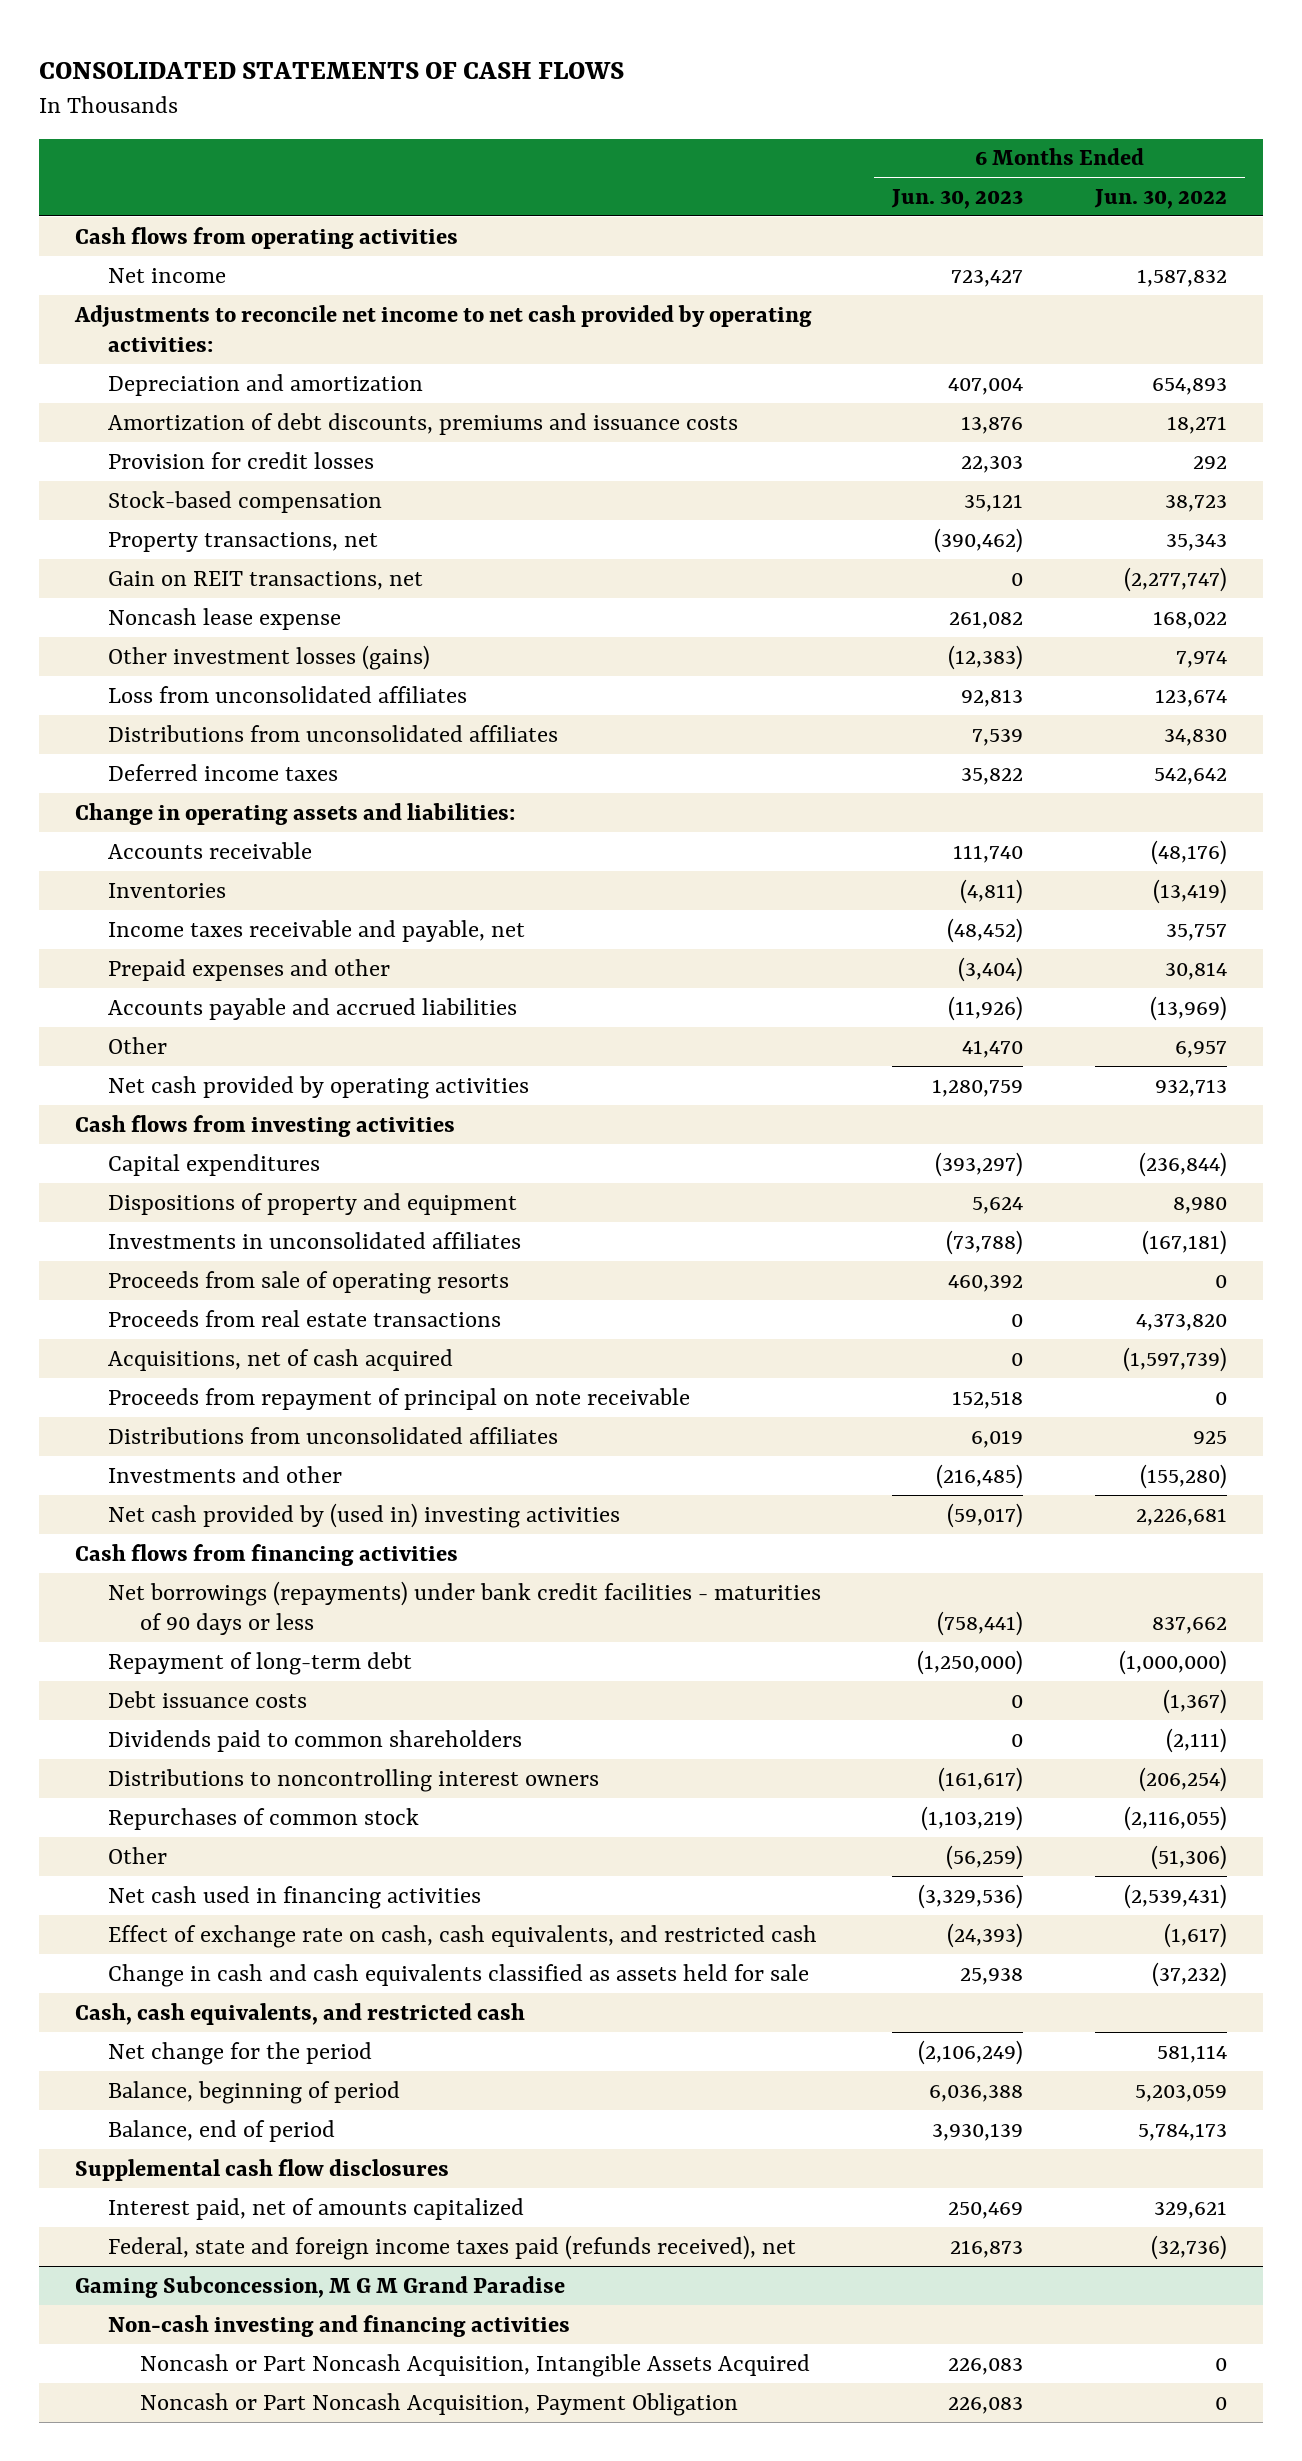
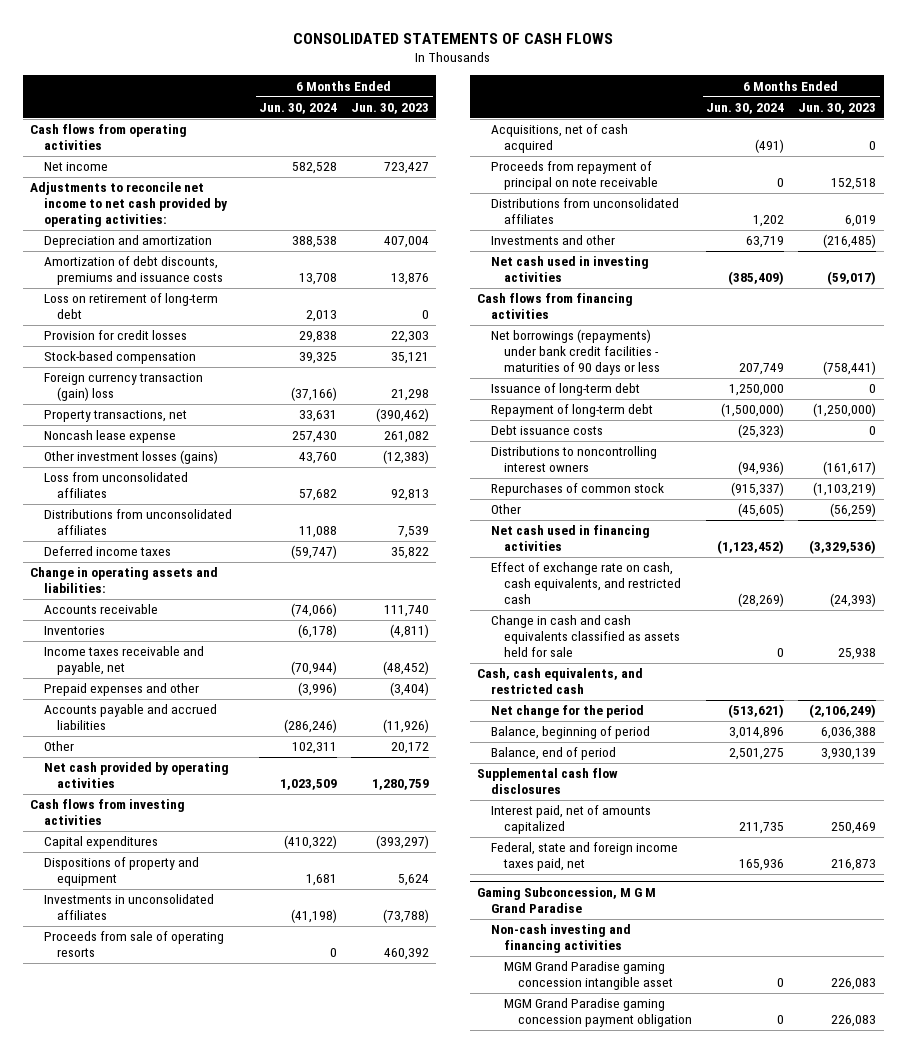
[1094,188,1228,209] Jun. 30, 2022 -> none
none -> [259,102,338,114] Jun. 30, 2024
none -> [43,293,218,320] Loss on retirement of long-term debt
none -> [43,373,203,402] Foreign currency transaction (gain) loss
[107,570,423,590] Gain on REIT transactions, net -> none
[962,1039,1024,1058] 41,470 -> [391,742,430,755] 20,172
[107,1309,501,1327] Proceeds from real estate transactions -> none
[107,1502,620,1528] Net cash provided by (used in) investing activities -> [490,256,649,283] Net cash used in investing activities
none -> [490,383,640,397] Issuance of long-term debt
[107,1729,522,1752] Dividends paid to common shareholders -> none
[107,2234,796,2260] Federal, state and foreign income taxes paid (refunds received), net -> [490,842,678,872] Federal, state and foreign income taxes paid, net
[139,2353,810,2377] Noncash or Part Noncash Acquisition, Intangible Assets Acquired -> [504,961,674,991] MGM Grand Paradise gaming concession intangible asset
[139,2392,738,2416] Noncash or Part Noncash Acquisition, Payment Obligation -> [504,998,693,1028] MGM Grand Paradise gaming concession payment obligation

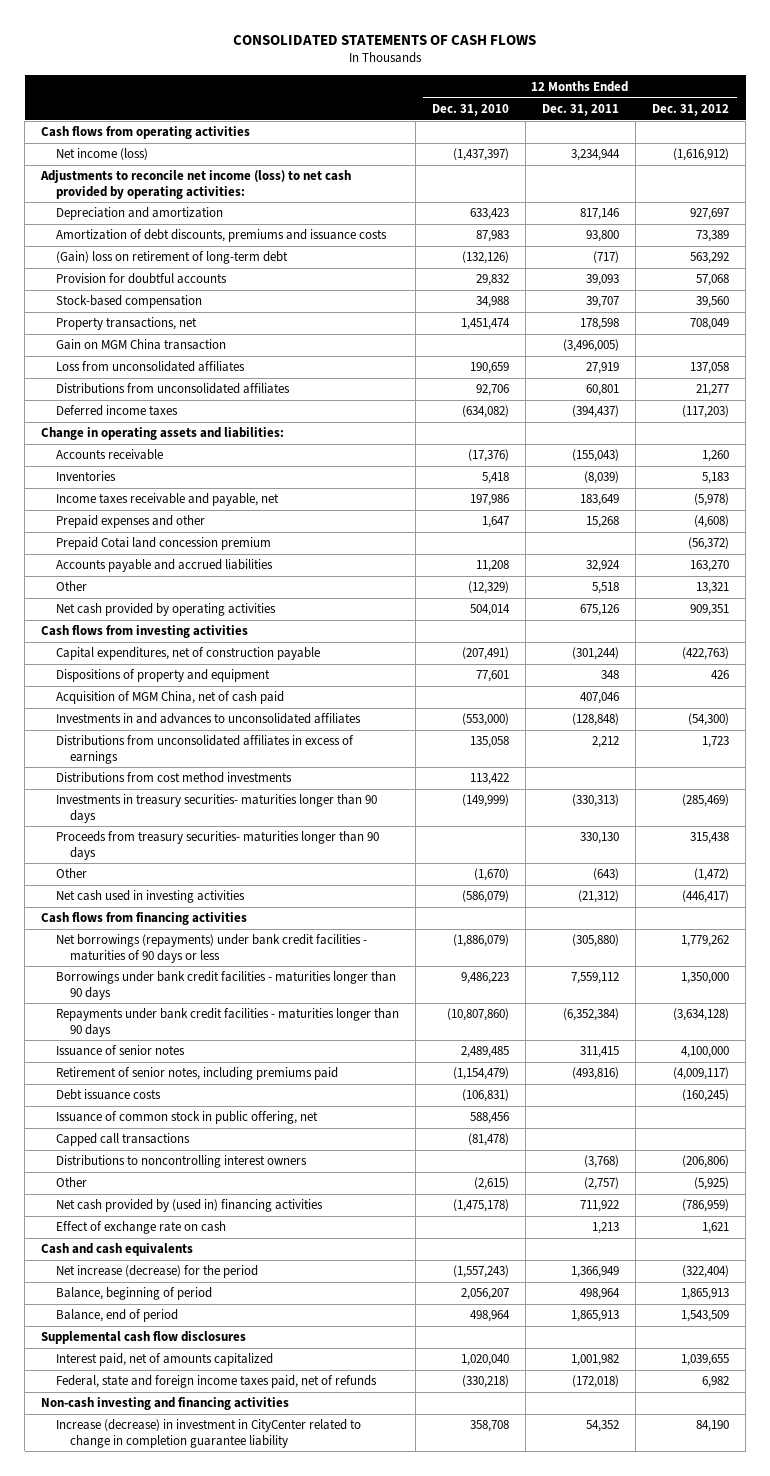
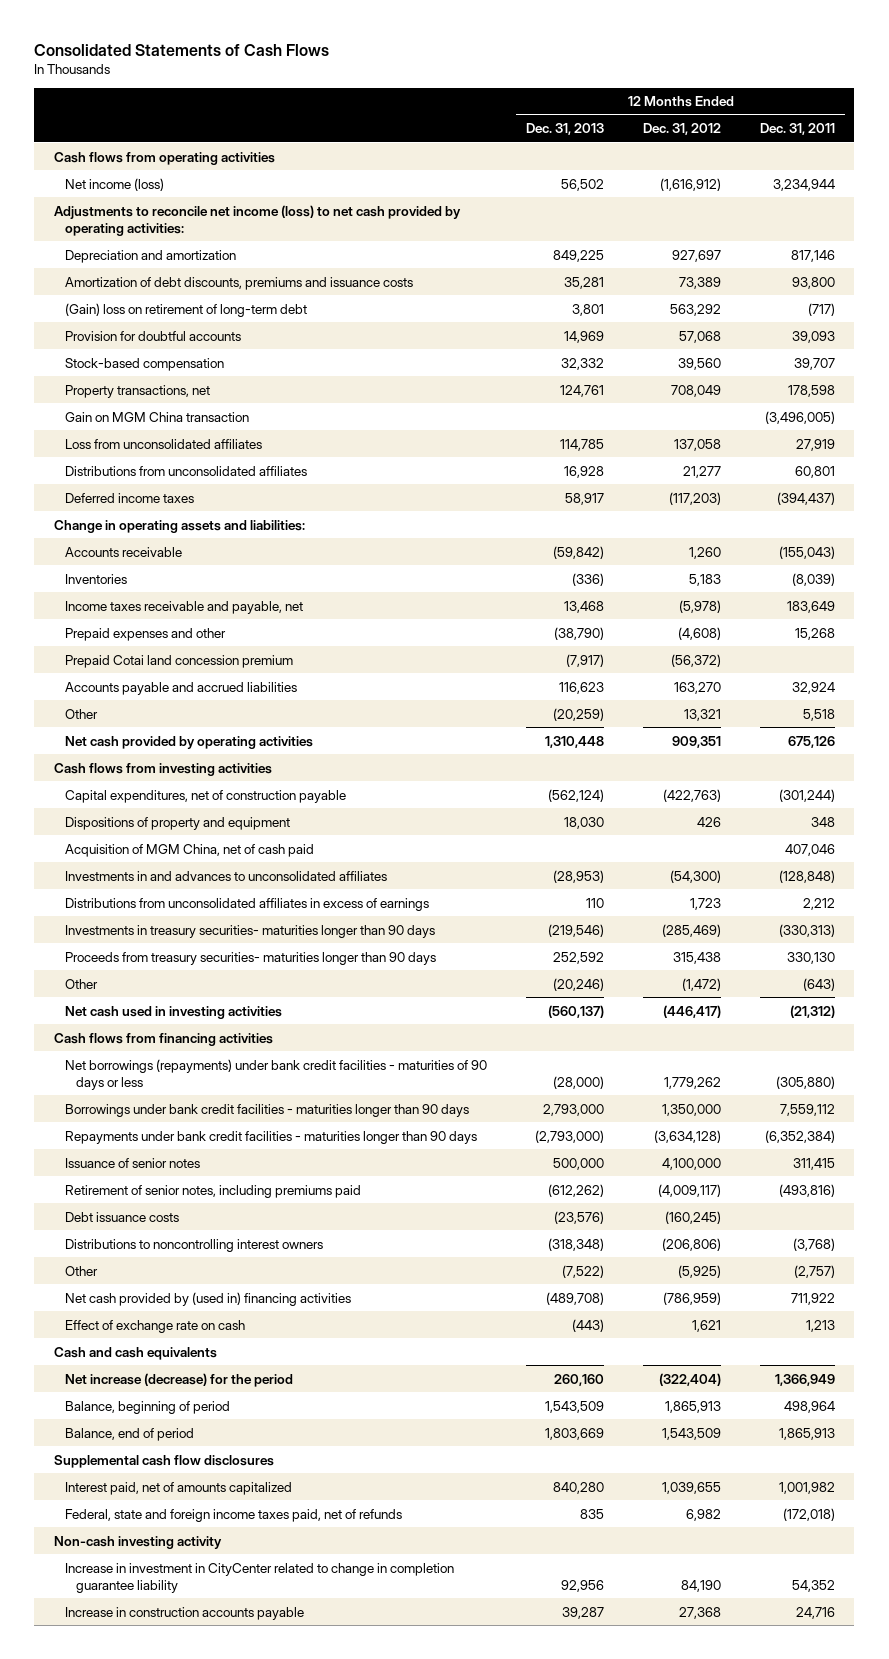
[233,34,537,45] CONSOLIDATED STATEMENTS OF CASH FLOWS -> [34,43,330,56] Consolidated Statements of Cash Flows
[431,104,509,117] Dec. 31, 2010 -> none
none -> [526,123,605,136] Dec. 31, 2013
[55,772,292,784] Distributions from cost method investments -> none
[55,1111,318,1125] Issuance of common stock in public offering, net -> none
[55,1133,190,1147] Capped call transactions -> none
[41,1397,290,1411] Non-cash investing and financing activities -> none
none -> [53,1535,222,1549] Non-cash investing activity
[55,1419,361,1448] Increase (decrease) in investment in CityCenter related to change in completion guarantee liability -> [65,1562,455,1593] Increase in investment in CityCenter related to change in completion guarantee liability
none -> [65,1606,305,1620] Increase in construction accounts payable

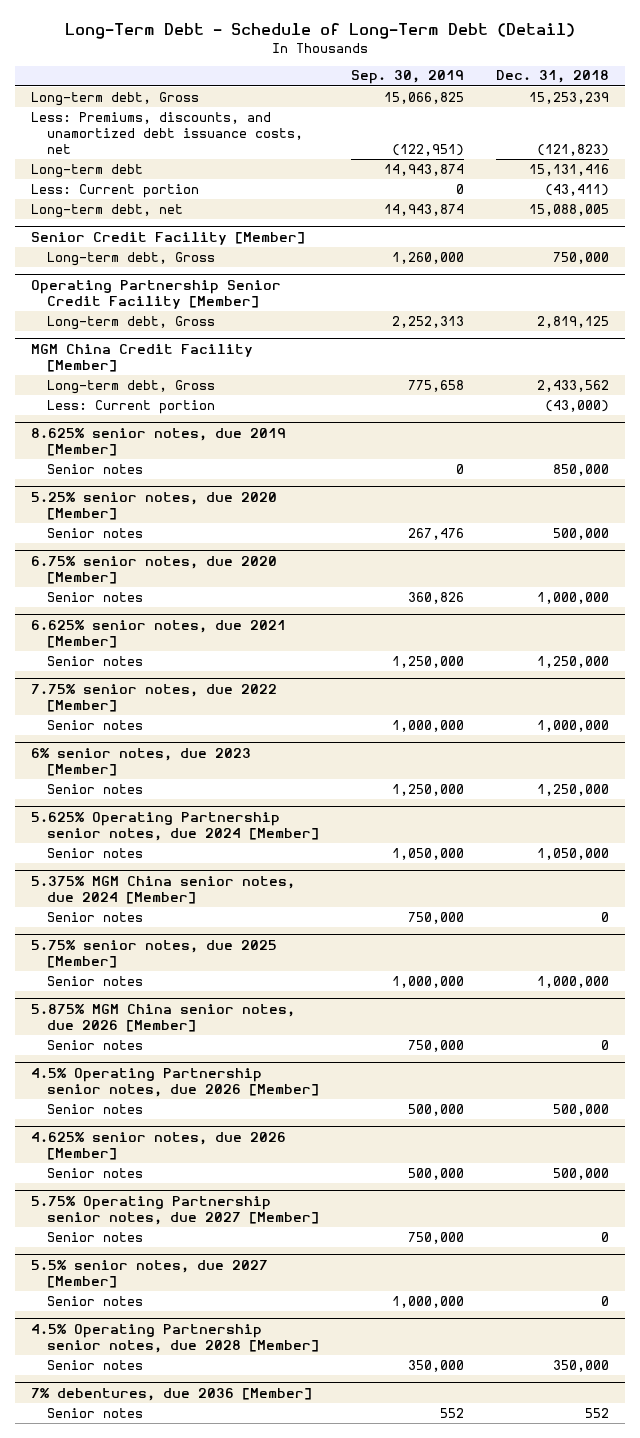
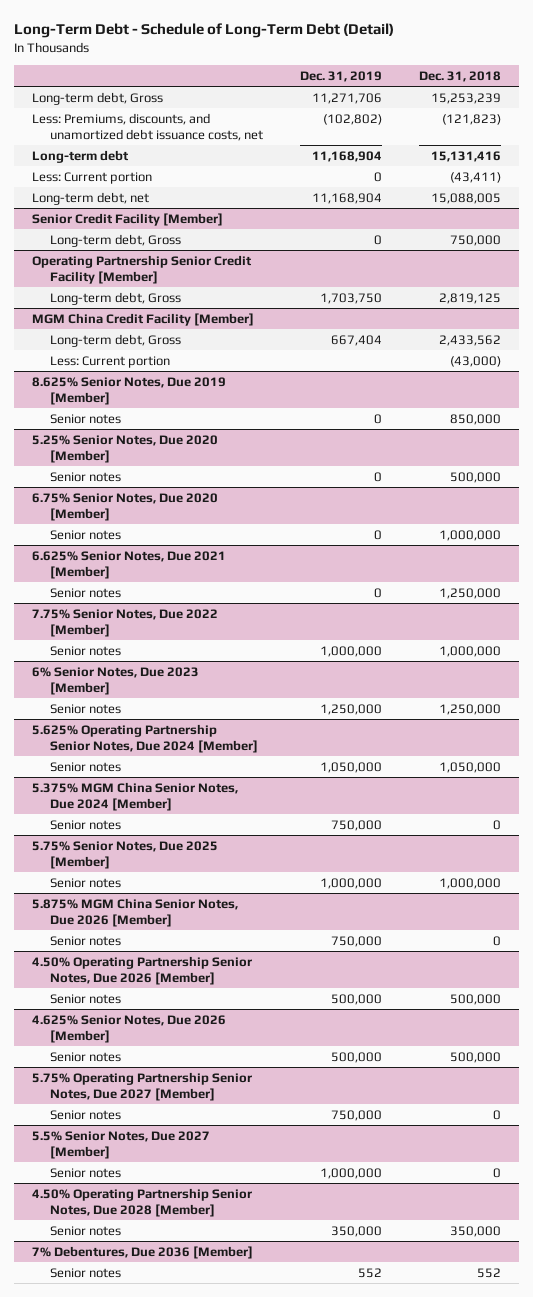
[351,70,465,85] Sep. 30, 2019 -> none
none -> [300,70,383,82] Dec. 31, 2019
[31,427,287,456] 8.625% senior notes, due 2019 [Member] -> [32,376,227,405] 8.625% Senior Notes, Due 2019 [Member]
[31,491,278,520] 5.25% senior notes, due 2020 [Member] -> [32,434,219,463] 5.25% Senior Notes, Due 2020 [Member]
[31,555,278,584] 6.75% senior notes, due 2020 [Member] -> [32,492,219,521] 6.75% Senior Notes, Due 2020 [Member]
[31,619,287,648] 6.625% senior notes, due 2021 [Member] -> [32,550,227,579] 6.625% Senior Notes, Due 2021 [Member]
[31,683,278,712] 7.75% senior notes, due 2022 [Member] -> [32,608,219,637] 7.75% Senior Notes, Due 2022 [Member]
[31,747,252,776] 6% senior notes, due 2023 [Member] -> [32,666,200,695] 6% Senior Notes, Due 2023 [Member]
[31,811,320,841] 5.625% Operating Partnership senior notes, due 2024 [Member] -> [32,723,259,753] 5.625% Operating Partnership Senior Notes, Due 2024 [Member]
[31,875,296,904] 5.375% MGM China senior notes, due 2024 [Member] -> [32,781,239,811] 5.375% MGM China Senior Notes, Due 2024 [Member]
[31,939,278,968] 5.75% senior notes, due 2025 [Member] -> [32,840,219,869] 5.75% Senior Notes, Due 2025 [Member]
[31,1003,296,1032] 5.875% MGM China senior notes, due 2026 [Member] -> [32,897,239,927] 5.875% MGM China Senior Notes, Due 2026 [Member]
[31,1067,320,1097] 4.5% Operating Partnership senior notes, due 2026 [Member] -> [32,955,253,985] 4.50% Operating Partnership Senior Notes, Due 2026 [Member]
[31,1131,287,1160] 4.625% senior notes, due 2026 [Member] -> [32,1014,227,1043] 4.625% Senior Notes, Due 2026 [Member]
[31,1195,320,1225] 5.75% Operating Partnership senior notes, due 2027 [Member] -> [32,1071,253,1101] 5.75% Operating Partnership Senior Notes, Due 2027 [Member]
[31,1259,269,1288] 5.5% senior notes, due 2027 [Member] -> [32,1130,211,1159] 5.5% Senior Notes, Due 2027 [Member]
[31,1323,320,1353] 4.5% Operating Partnership senior notes, due 2028 [Member] -> [32,1187,253,1217] 4.50% Operating Partnership Senior Notes, Due 2028 [Member]
[31,1387,313,1401] 7% debentures, due 2036 [Member] -> [32,1245,254,1259] 7% Debentures, Due 2036 [Member]

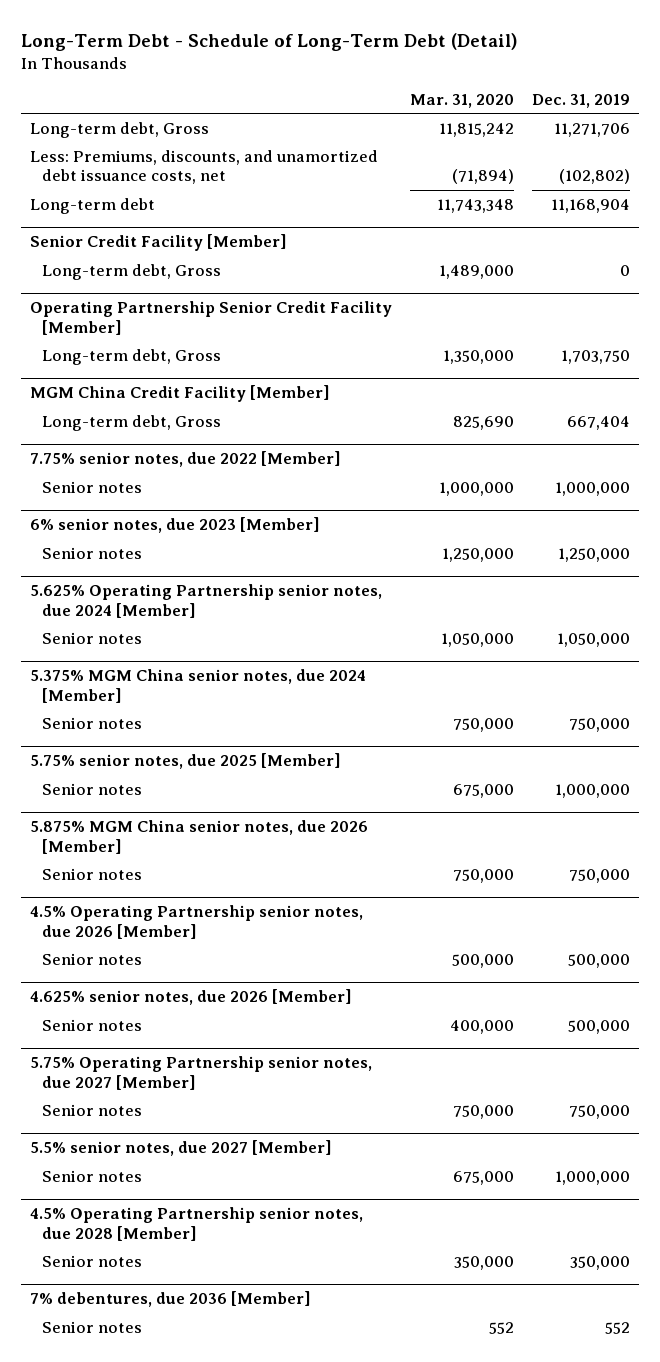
[418,70,501,82] Dec. 31, 2018 -> none
none -> [410,93,515,108] Mar. 31, 2020
[32,171,153,184] Less: Current portion -> none
[32,191,150,205] Long-term debt, net -> none
[50,355,171,368] Less: Current portion -> none
[32,376,227,405] 8.625% Senior Notes, Due 2019 [Member] -> none
[50,413,122,424] Senior notes -> none
[32,434,219,463] 5.25% Senior Notes, Due 2020 [Member] -> none
[50,471,122,482] Senior notes -> none
[32,492,219,521] 6.75% Senior Notes, Due 2020 [Member] -> none
[50,529,122,540] Senior notes -> none
[32,550,227,579] 6.625% Senior Notes, Due 2021 [Member] -> none
[50,587,122,598] Senior notes -> none
[32,608,219,637] 7.75% Senior Notes, Due 2022 [Member] -> [30,451,342,468] 7.75% senior notes, due 2022 [Member]
[32,666,200,695] 6% Senior Notes, Due 2023 [Member] -> [30,517,321,534] 6% senior notes, due 2023 [Member]
[32,723,259,753] 5.625% Operating Partnership Senior Notes, Due 2024 [Member] -> [30,584,383,618] 5.625% Operating Partnership senior notes, due 2024 [Member]
[32,781,239,811] 5.375% MGM China Senior Notes, Due 2024 [Member] -> [30,669,367,703] 5.375% MGM China senior notes, due 2024 [Member]
[32,840,219,869] 5.75% Senior Notes, Due 2025 [Member] -> [30,753,342,770] 5.75% senior notes, due 2025 [Member]
[32,897,239,927] 5.875% MGM China Senior Notes, Due 2026 [Member] -> [30,820,369,854] 5.875% MGM China senior notes, due 2026 [Member]
[32,955,253,985] 4.50% Operating Partnership Senior Notes, Due 2026 [Member] -> [30,905,364,939] 4.5% Operating Partnership senior notes, due 2026 [Member]
[32,1014,227,1043] 4.625% Senior Notes, Due 2026 [Member] -> [30,989,353,1006] 4.625% senior notes, due 2026 [Member]
[32,1071,253,1101] 5.75% Operating Partnership Senior Notes, Due 2027 [Member] -> [30,1056,373,1090] 5.75% Operating Partnership senior notes, due 2027 [Member]
[32,1130,211,1159] 5.5% Senior Notes, Due 2027 [Member] -> [30,1140,333,1157] 5.5% senior notes, due 2027 [Member]
[32,1187,253,1217] 4.50% Operating Partnership Senior Notes, Due 2028 [Member] -> [30,1207,364,1241] 4.5% Operating Partnership senior notes, due 2028 [Member]
[32,1245,254,1259] 7% Debentures, Due 2036 [Member] -> [30,1291,312,1308] 7% debentures, due 2036 [Member]

